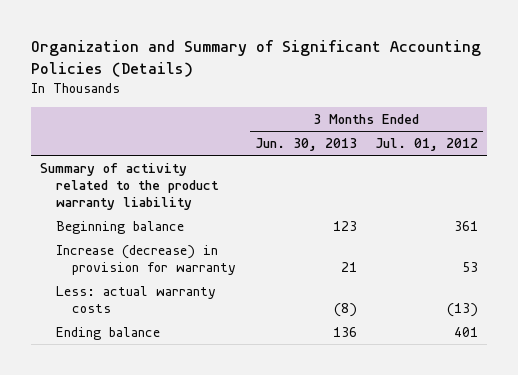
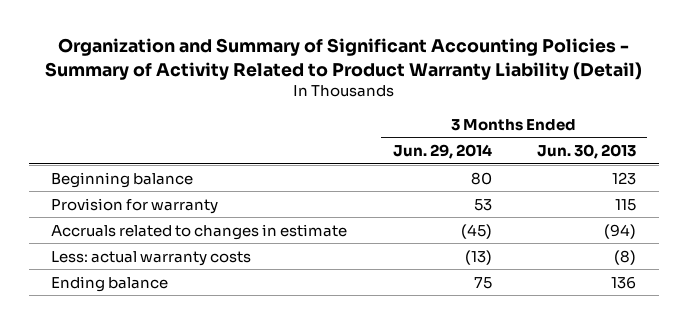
[30,40,481,78] Organization and Summary of Significant Accounting Policies (Details) -> [44,38,642,80] Organization and Summary of Significant Accounting Policies - Summary of Activity Related to Product Warranty Liability (Detail)
[375,137,479,151] Jul. 01, 2012 -> none
none -> [392,143,492,159] Jun. 29, 2014
[39,162,220,210] Summary of activity related to the product warranty liability -> none
[56,244,237,275] Increase (decrease) in provision for warranty -> [51,197,219,214] Provision for warranty
[340,261,357,272] 21 -> [614,198,636,211] 115
none -> [51,223,348,240] Accruals related to changes in estimate

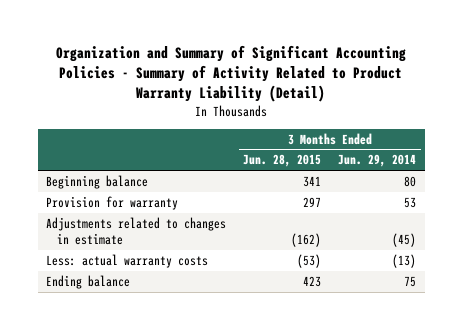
[536,143,636,159] Jun. 30, 2013 -> none
none -> [243,154,322,168] Jun. 28, 2015
[51,223,348,240] Accruals related to changes in estimate -> [46,216,227,245] Adjustments related to changes in estimate

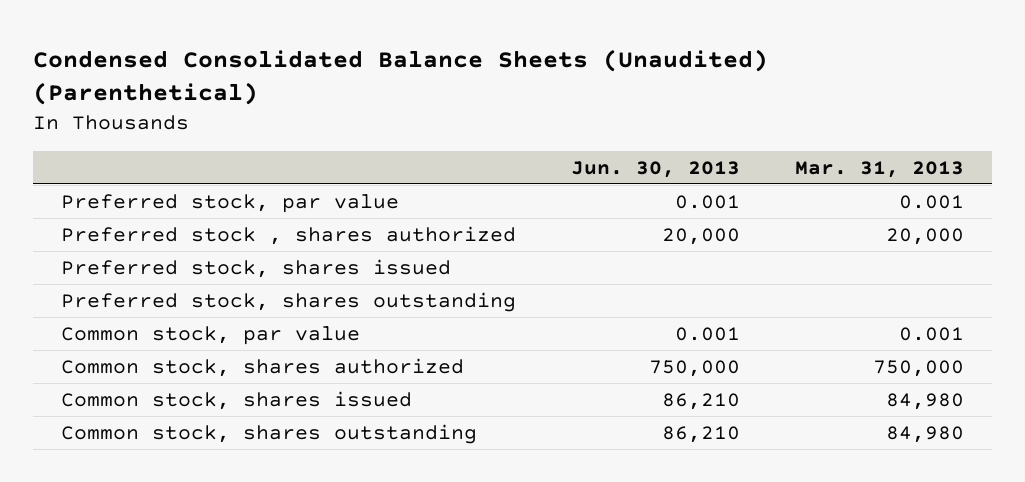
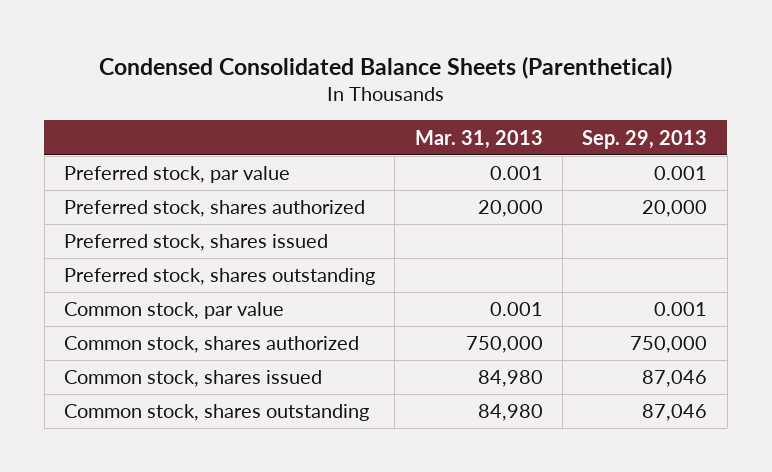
[33,48,769,106] Condensed Consolidated Balance Sheets (Unaudited) (Parenthetical) -> [98,55,672,79] Condensed Consolidated Balance Sheets (Parenthetical)
[570,160,740,178] Jun. 30, 2013 -> none
none -> [582,129,708,149] Sep. 29, 2013
[60,225,516,245] Preferred stock , shares authorized -> [64,200,366,218] Preferred stock, shares authorized

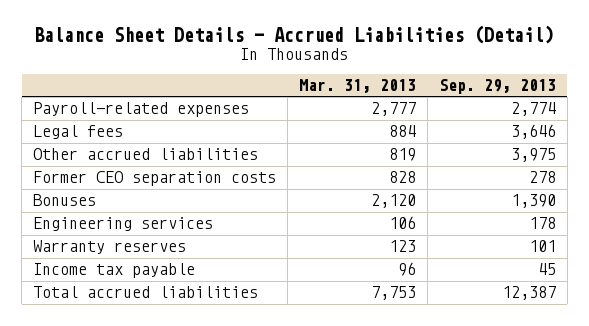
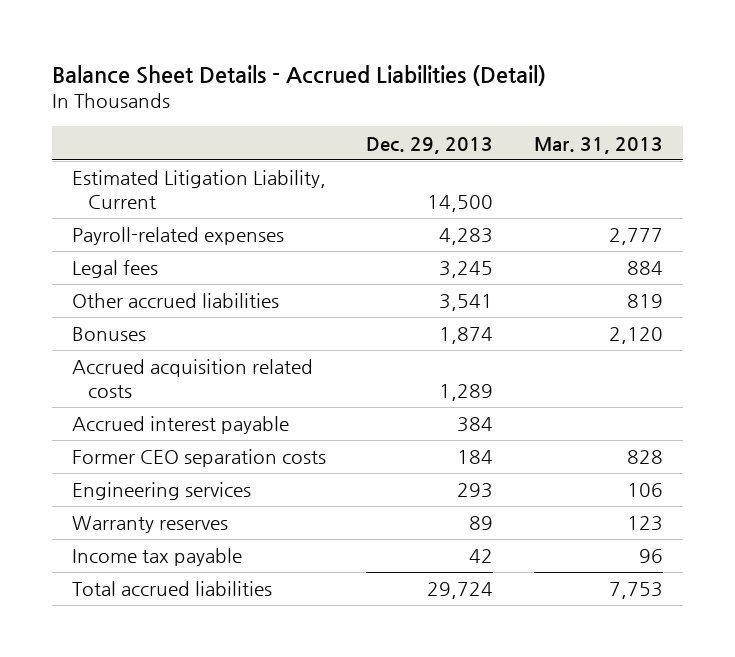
[438,79,556,95] Sep. 29, 2013 -> none
none -> [366,136,494,154] Dec. 29, 2013
none -> [72,170,327,210] Estimated Litigation Liability, Current
none -> [72,359,314,399] Accrued acquisition related costs
none -> [72,416,290,435] Accrued interest payable
[33,171,277,187] Former CEO separation costs -> [72,449,327,468] Former CEO separation costs

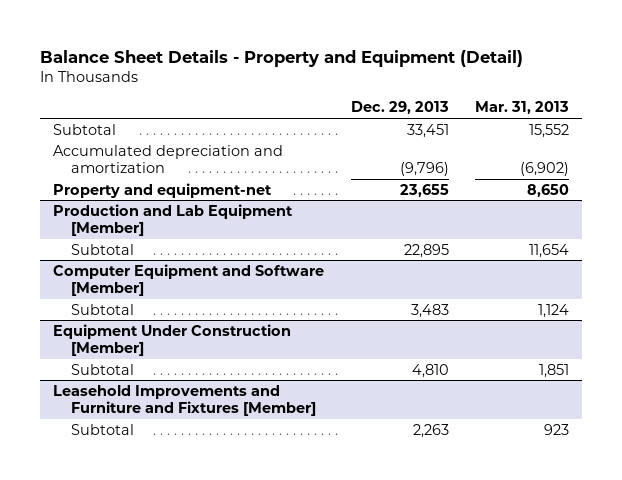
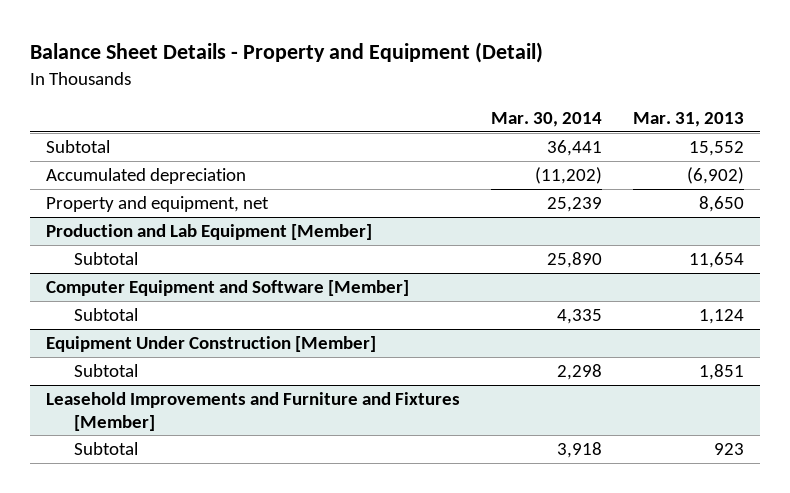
[350,101,449,115] Dec. 29, 2013 -> none
none -> [491,112,603,128] Mar. 30, 2014
[53,144,284,174] Accumulated depreciation and amortization -> [45,168,246,185] Accumulated depreciation
[53,182,273,198] Property and equipment-net -> [45,196,269,213] Property and equipment, net

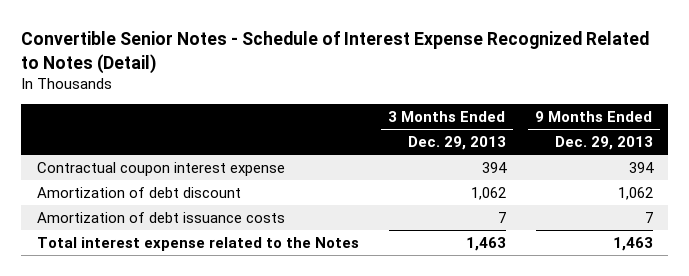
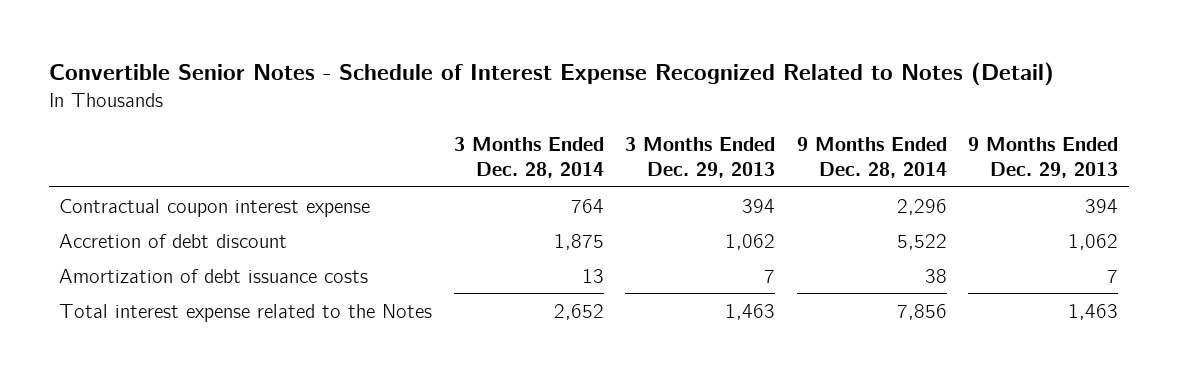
none -> [453,137,604,178] 3 Months Ended Dec. 28, 2014
none -> [796,137,947,178] 9 Months Ended Dec. 28, 2014
[36,186,241,198] Amortization of debt discount -> [59,233,288,248] Accretion of debt discount

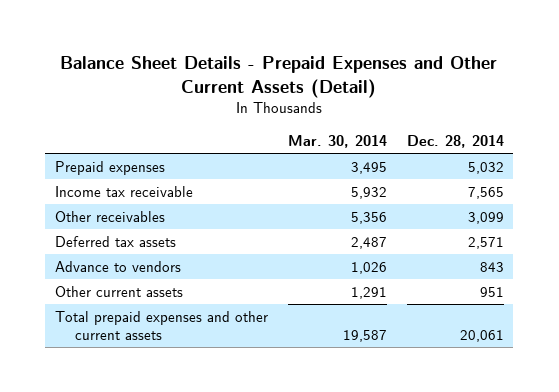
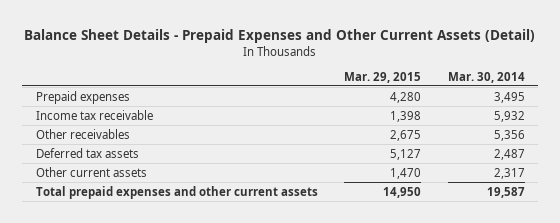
[406,134,504,148] Dec. 28, 2014 -> none
none -> [344,71,422,83] Mar. 29, 2015
[55,260,182,272] Advance to vendors -> none
[350,286,387,299] 1,291 -> [493,167,525,179] 2,317

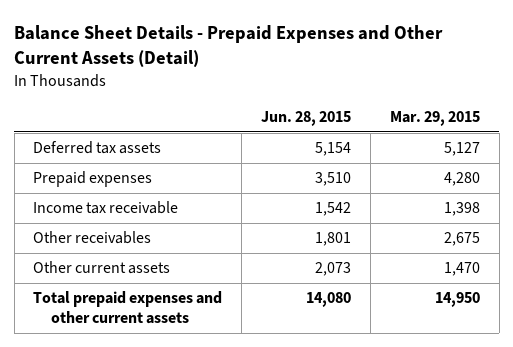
[447,71,525,83] Mar. 30, 2014 -> none
none -> [261,110,352,126] Jun. 28, 2015
[35,147,139,158] Deferred tax assets -> [33,141,162,155] Deferred tax assets

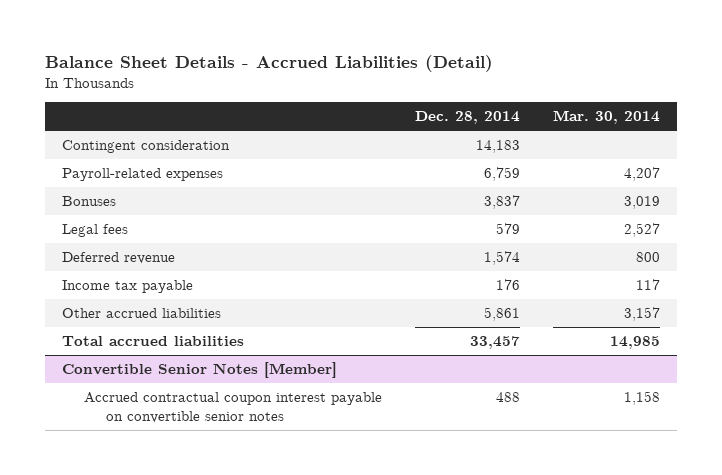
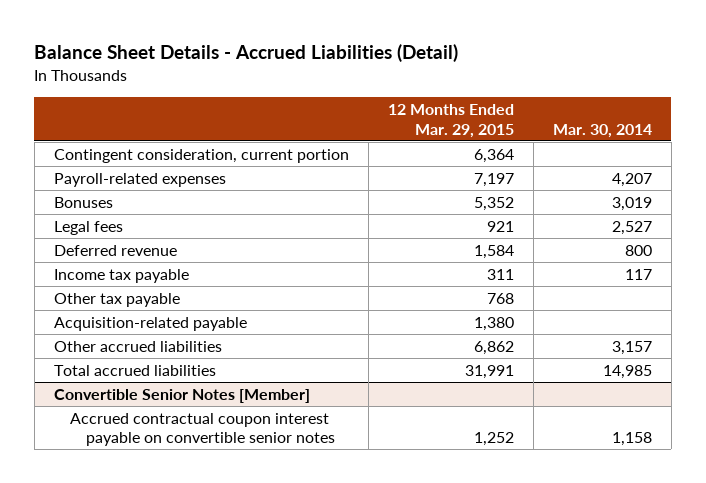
[414,111,520,125] Dec. 28, 2014 -> none
none -> [387,104,514,138] 12 Months Ended Mar. 29, 2015
[61,140,230,154] Contingent consideration -> [53,148,349,163] Contingent consideration, current portion
none -> [53,292,180,307] Other tax payable
none -> [53,316,247,331] Acquisition-related payable

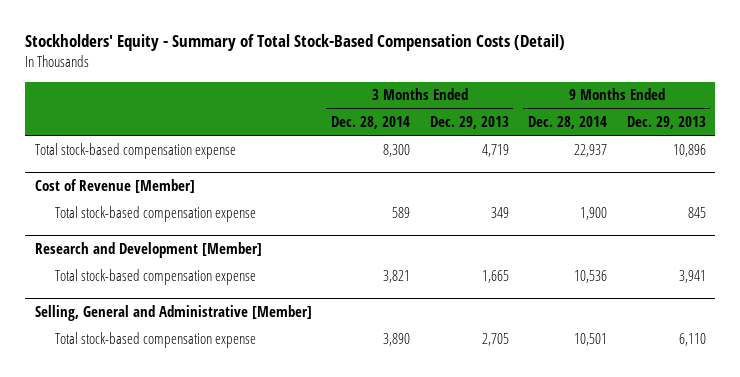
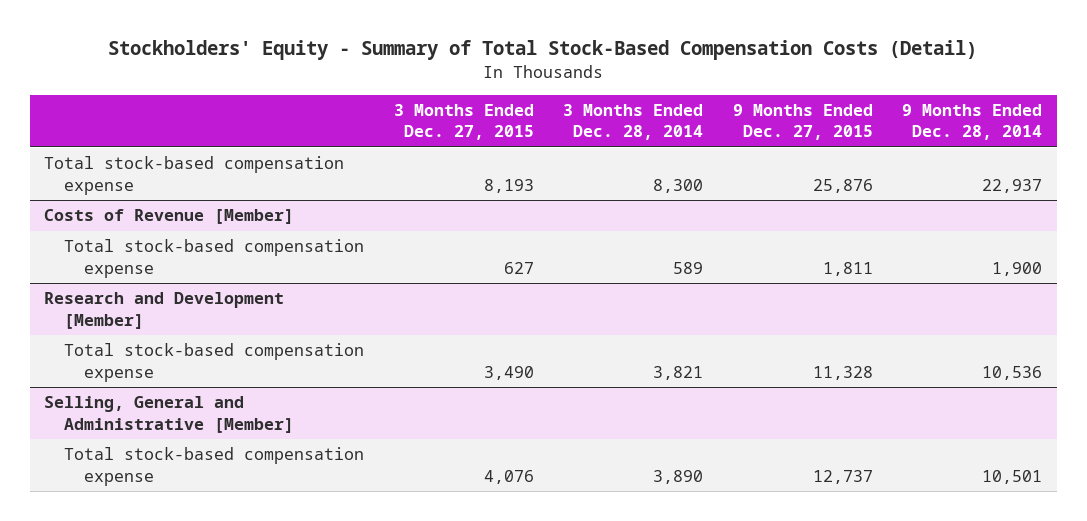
[429,115,509,129] Dec. 29, 2013 -> none
[626,115,706,129] Dec. 29, 2013 -> none
none -> [393,104,534,141] 3 Months Ended Dec. 27, 2015
none -> [732,104,873,141] 9 Months Ended Dec. 27, 2015
[34,178,195,193] Cost of Revenue [Member] -> [44,209,295,225] Costs of Revenue [Member]

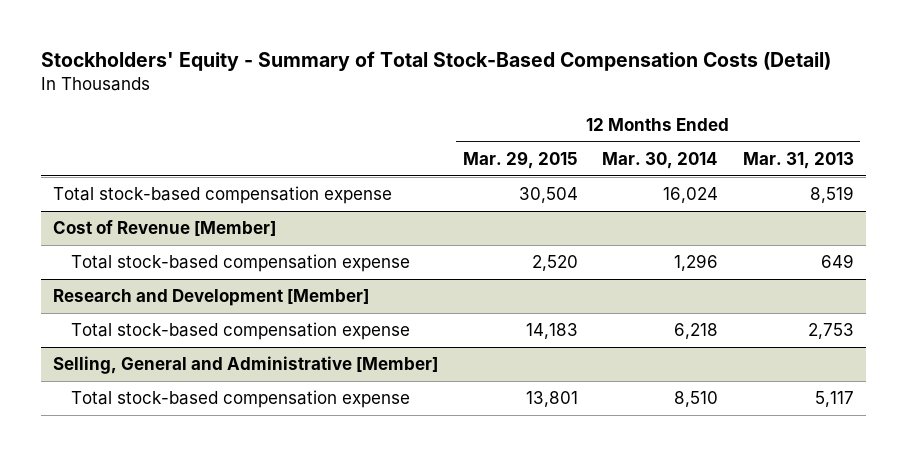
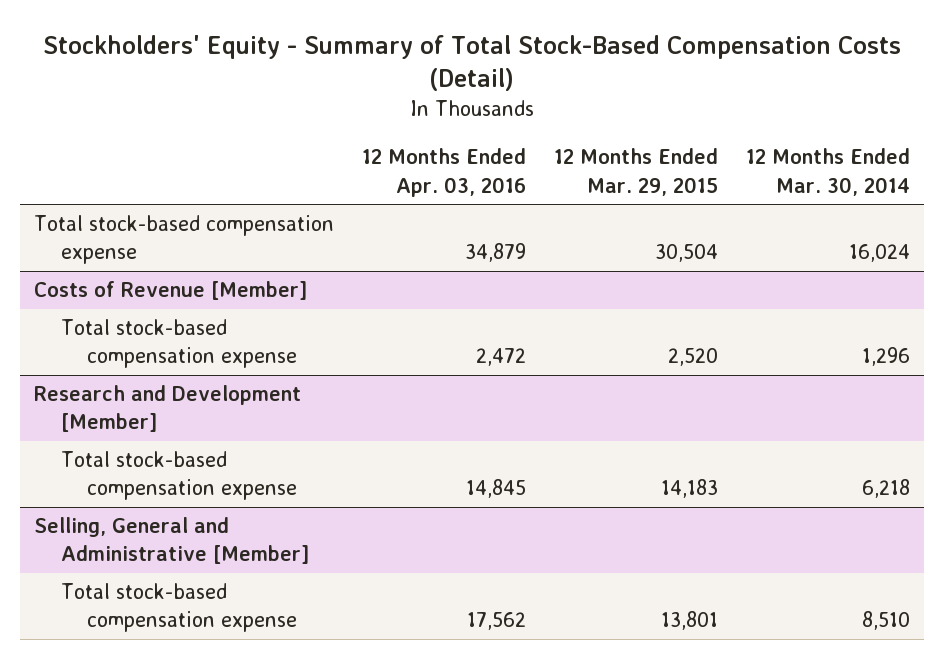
[742,151,854,169] Mar. 31, 2013 -> none
none -> [362,148,527,197] 12 Months Ended Apr. 03, 2016
[52,220,276,237] Cost of Revenue [Member] -> [34,281,308,301] Costs of Revenue [Member]

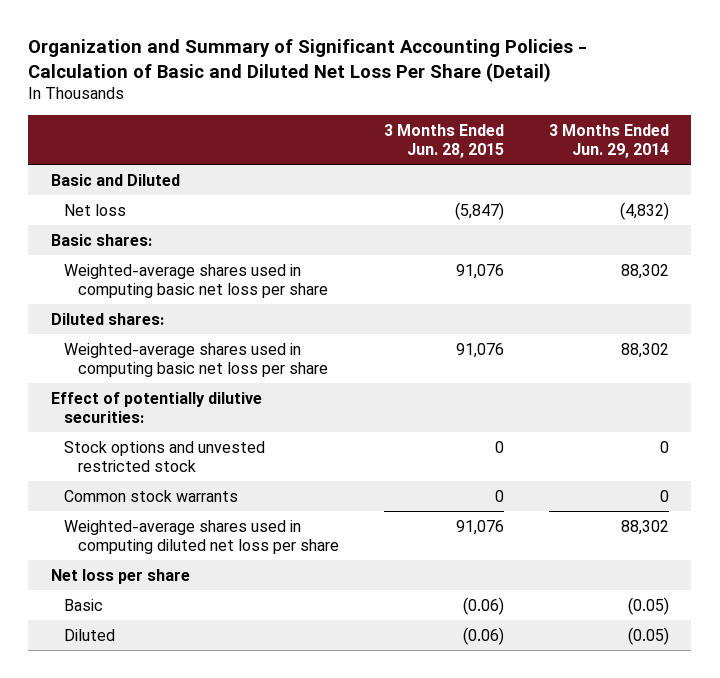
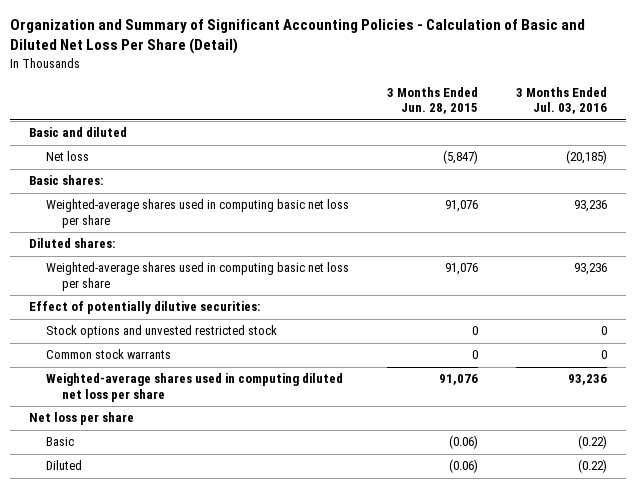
[548,123,669,158] 3 Months Ended Jun. 29, 2014 -> none
none -> [515,86,607,115] 3 Months Ended Jul. 03, 2016
[50,173,180,186] Basic and Diluted -> [29,127,128,138] Basic and diluted

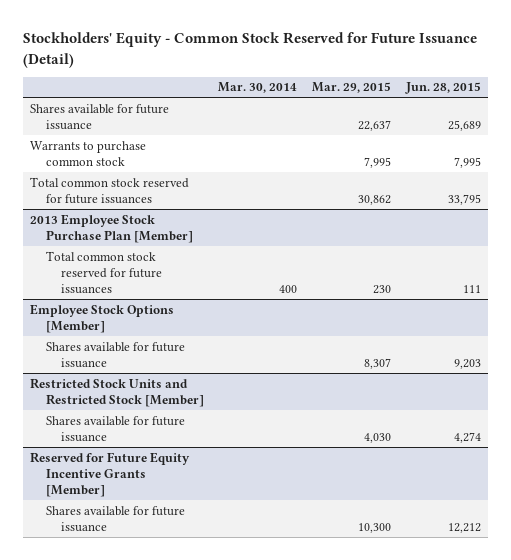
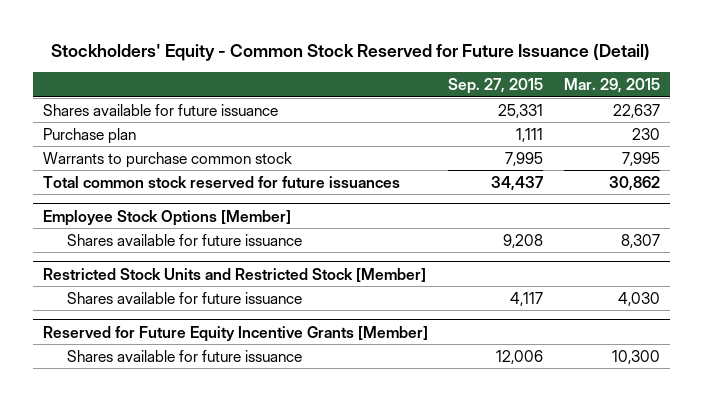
[218,82,298,94] Mar. 30, 2014 -> none
[404,82,481,95] Jun. 28, 2015 -> none
none -> [448,78,544,95] Sep. 27, 2015
none -> [43,127,137,144] Purchase plan
[30,213,193,243] 2013 Employee Stock Purchase Plan [Member] -> none
[45,250,162,295] Total common stock reserved for future issuances -> none

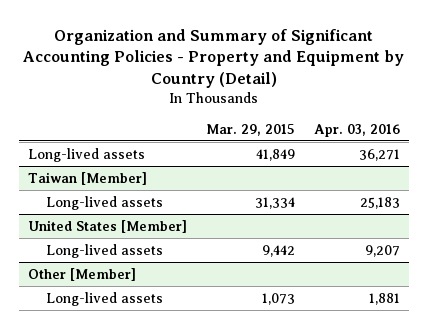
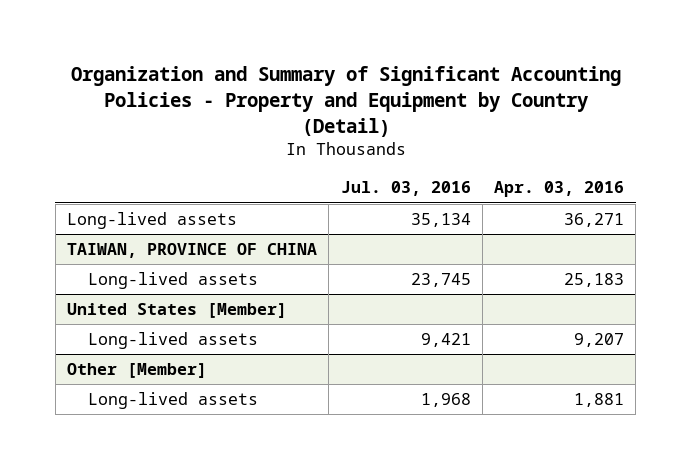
[205,123,295,136] Mar. 29, 2015 -> none
none -> [340,181,471,197] Jul. 03, 2016
[28,171,148,185] Taiwan [Member] -> [66,243,317,259] TAIWAN, PROVINCE OF CHINA

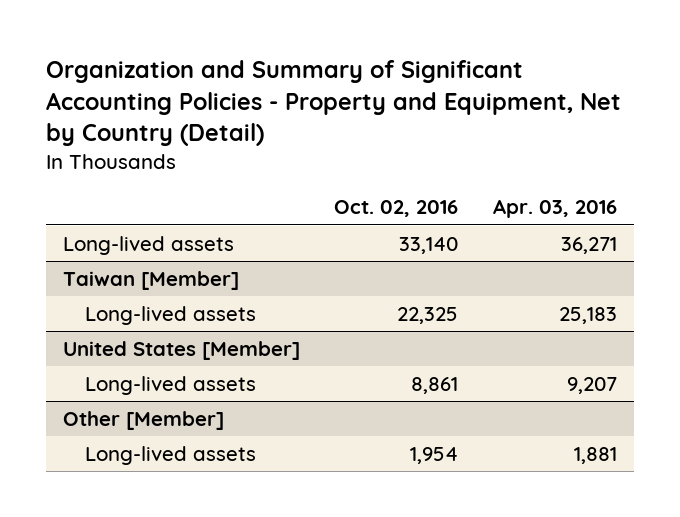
[70,66,621,137] Organization and Summary of Significant Accounting Policies - Property and Equipment by Country (Detail) -> [45,59,621,147] Organization and Summary of Significant Accounting Policies - Property and Equipment, Net by Country (Detail)
[340,181,471,197] Jul. 03, 2016 -> none
none -> [334,200,459,218] Oct. 02, 2016
[66,243,317,259] TAIWAN, PROVINCE OF CHINA -> [63,270,240,290] Taiwan [Member]

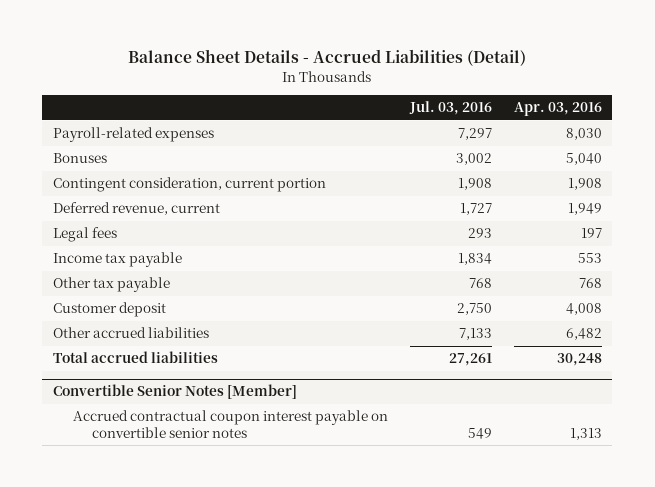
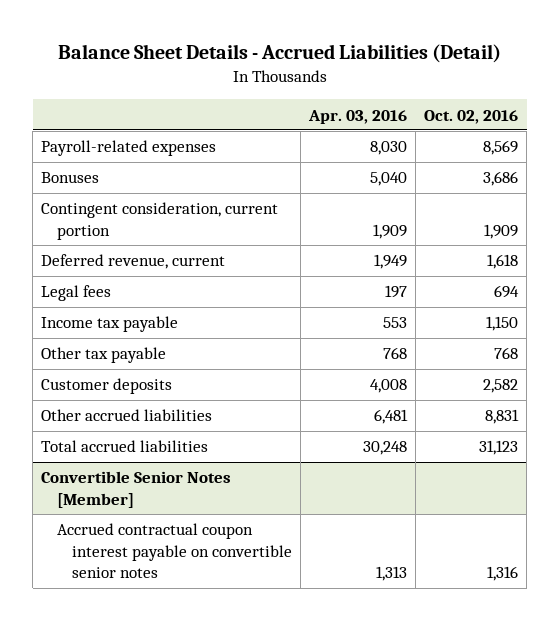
[408,101,492,116] Jul. 03, 2016 -> none
none -> [423,109,518,124] Oct. 02, 2016
[567,178,602,191] 1,908 -> [372,223,407,239] 1,909
[53,302,167,318] Customer deposit -> [41,378,173,395] Customer deposits
[565,328,602,341] 6,482 -> [373,409,408,425] 6,481

